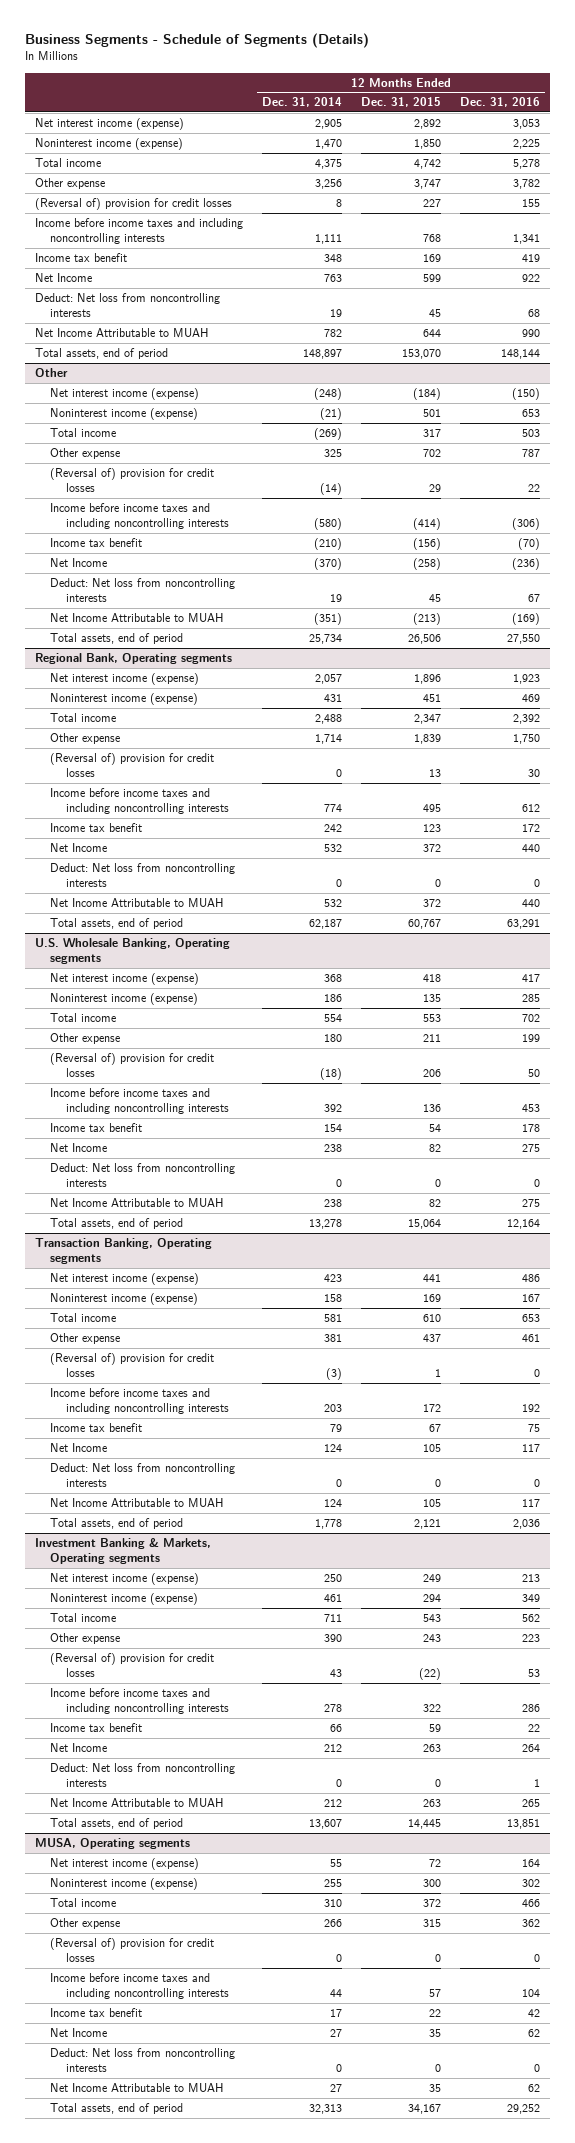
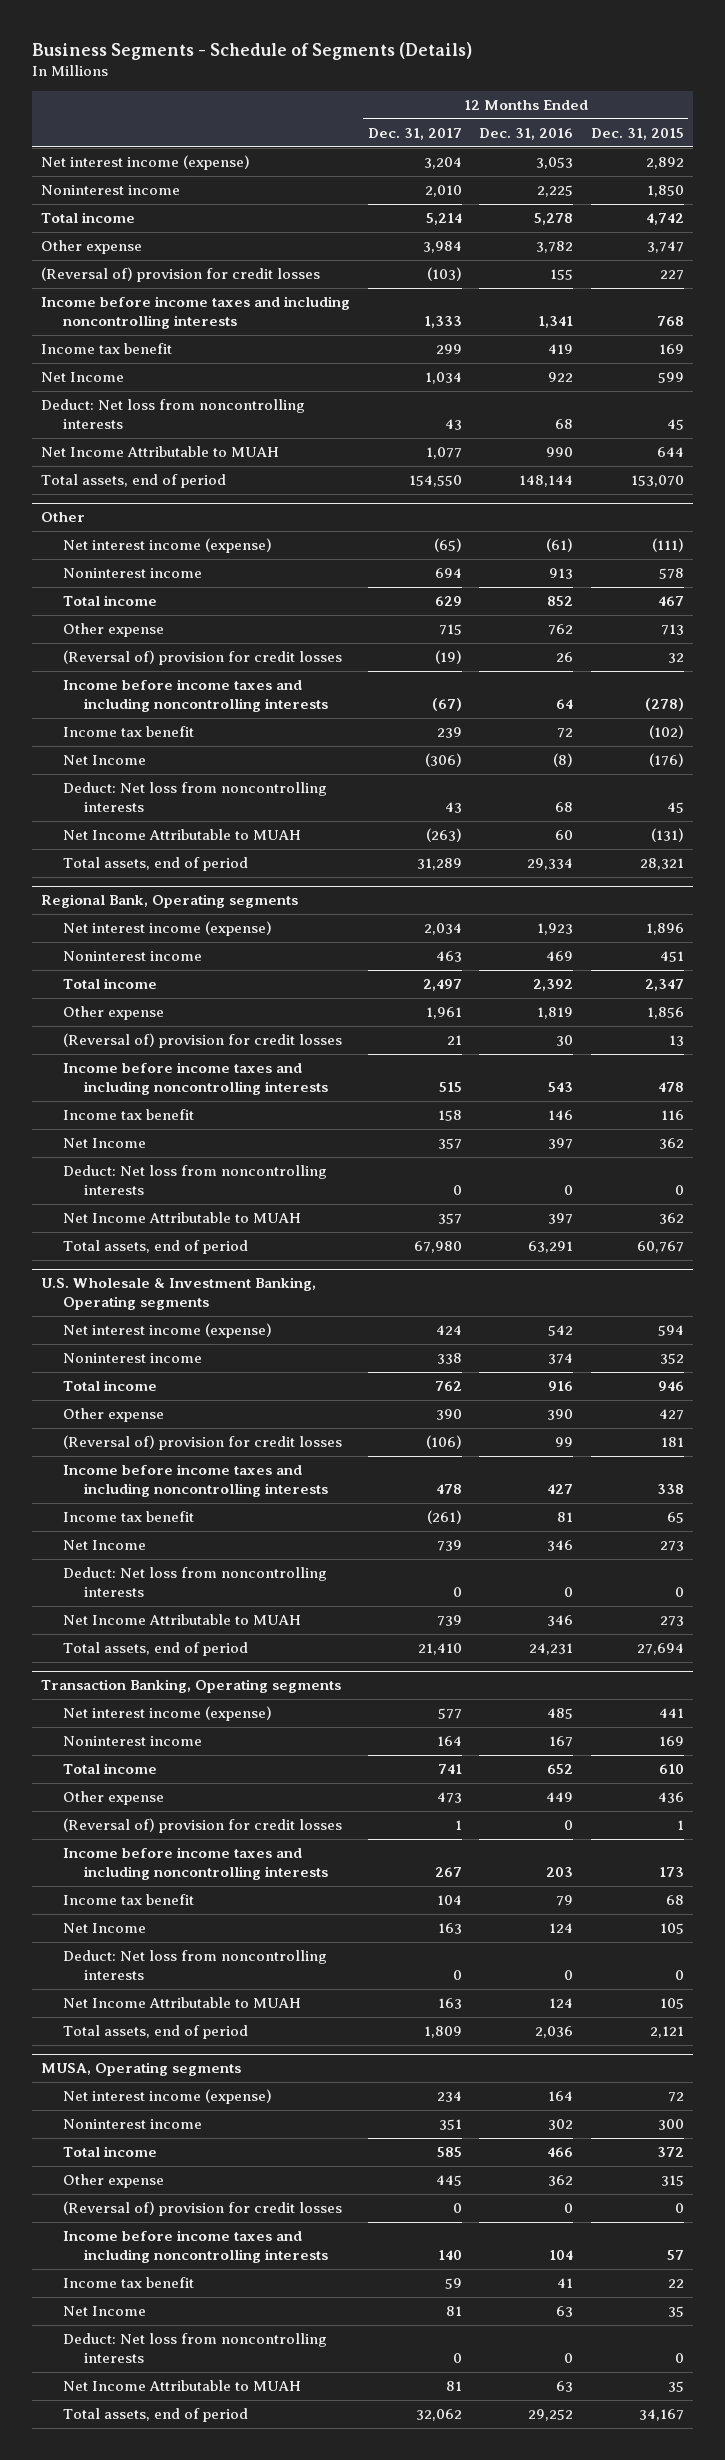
[261,97,342,108] Dec. 31, 2014 -> none
none -> [367,128,462,141] Dec. 31, 2017
[34,138,183,151] Noninterest income (expense) -> [41,185,181,196] Noninterest income
[413,388,442,401] (184) -> [651,538,684,553] (111)
[512,388,541,401] (150) -> [546,538,574,553] (61)
[50,408,199,421] Noninterest income (expense) -> [62,568,202,579] Noninterest income
[423,409,442,418] 501 -> [658,568,684,580] 578
[522,409,541,418] 653 -> [549,568,574,580] 913
[423,429,442,438] 317 -> [657,596,684,607] 467
[522,429,541,438] 503 -> [547,596,574,607] 852
[423,449,442,458] 702 -> [660,624,684,636] 713
[522,449,541,458] 787 -> [548,624,574,636] 762
[429,484,442,493] 29 -> [667,653,684,664] 32
[528,484,541,493] 22 -> [556,652,574,663] 26
[413,518,442,531] (414) -> [644,697,684,711] (278)
[512,518,541,531] (306) -> [556,698,574,709] 64
[413,538,442,551] (156) -> [648,725,684,740] (102)
[518,538,541,551] (70) -> [557,728,574,739] 72
[413,558,442,571] (258) -> [648,753,684,768] (176)
[512,558,541,571] (236) -> [553,753,574,768] (8)
[528,594,541,603] 67 -> [555,801,574,812] 68
[413,613,442,626] (213) -> [650,828,684,843] (131)
[512,613,541,626] (169) -> [555,830,574,841] 60
[408,634,442,645] 26,506 -> [639,858,684,871] 28,321
[507,634,541,645] 27,550 -> [527,858,574,871] 29,334
[50,693,199,706] Noninterest income (expense) -> [62,951,202,962] Noninterest income
[414,734,442,745] 1,839 -> [646,1007,684,1020] 1,856
[513,734,541,745] 1,750 -> [537,1007,574,1020] 1,819
[423,804,442,813] 495 -> [657,1081,684,1092] 478
[522,804,541,813] 612 -> [548,1081,574,1092] 543
[423,824,442,833] 123 -> [660,1110,684,1121] 116
[522,824,541,833] 172 -> [548,1110,574,1121] 146
[423,844,442,853] 372 -> [658,1138,684,1150] 362
[522,844,541,853] 440 -> [548,1138,574,1150] 397
[423,899,442,908] 372 -> [658,1213,684,1225] 362
[522,899,541,908] 440 -> [548,1213,574,1225] 397
[34,938,230,965] U.S. Wholesale Banking, Operating segments -> [41,1277,317,1310] U.S. Wholesale & Investment Banking, Operating segments
[423,974,442,983] 418 -> [657,1325,684,1337] 594
[522,974,541,983] 417 -> [548,1325,574,1337] 542
[50,993,199,1006] Noninterest income (expense) -> [62,1353,202,1364] Noninterest income
[423,994,442,1003] 135 -> [659,1353,684,1365] 352
[522,994,541,1003] 285 -> [548,1353,574,1365] 374
[423,1014,442,1023] 553 -> [657,1381,684,1392] 946
[522,1014,541,1023] 702 -> [548,1381,574,1392] 916
[423,1034,442,1043] 211 -> [658,1409,684,1421] 427
[522,1034,541,1043] 199 -> [547,1409,574,1421] 390
[423,1069,442,1078] 206 -> [660,1437,684,1448] 181
[528,1069,541,1078] 50 -> [555,1437,574,1448] 99
[423,1104,442,1113] 136 -> [656,1483,684,1494] 338
[522,1104,541,1113] 453 -> [547,1483,574,1494] 427
[429,1124,442,1133] 54 -> [666,1512,684,1524] 65
[522,1124,541,1133] 178 -> [557,1512,574,1523] 81
[429,1144,442,1153] 82 -> [659,1541,684,1552] 273
[522,1144,541,1153] 275 -> [547,1540,574,1552] 346
[429,1199,442,1208] 82 -> [659,1616,684,1627] 273
[522,1199,541,1208] 275 -> [547,1615,574,1627] 346
[408,1219,442,1230] 15,064 -> [636,1643,684,1656] 27,694
[507,1219,541,1230] 12,164 -> [529,1643,574,1656] 24,231
[522,1274,541,1283] 486 -> [547,1708,574,1720] 485
[50,1293,199,1306] Noninterest income (expense) -> [62,1736,202,1747] Noninterest income
[522,1314,541,1323] 653 -> [547,1764,574,1775] 652
[423,1334,442,1343] 437 -> [657,1792,684,1804] 436
[522,1334,541,1343] 461 -> [546,1792,574,1803] 449
[423,1404,442,1413] 172 -> [658,1866,684,1877] 173
[522,1404,541,1413] 192 -> [546,1866,574,1877] 203
[429,1424,442,1433] 67 -> [665,1895,684,1906] 68
[528,1424,541,1433] 75 -> [556,1895,574,1907] 79
[522,1444,541,1453] 117 -> [549,1923,574,1934] 124
[522,1499,541,1508] 117 -> [549,1998,574,2009] 124
[34,1538,211,1565] Investment Banking & Markets, Operating segments -> none
[50,1573,200,1586] Net interest income (expense) -> none
[50,1593,199,1606] Noninterest income (expense) -> none
[50,1613,117,1623] Total income -> none
[50,1633,121,1645] Other expense -> none
[50,1653,215,1678] (Reversal of) provision for credit losses -> none
[50,1688,230,1715] Income before income taxes and including noncontrolling interests -> none
[50,1723,143,1733] Income tax benefit -> none
[50,1743,108,1753] Net Income -> none
[50,1763,236,1788] Deduct: Net loss from noncontrolling interests -> none
[50,1798,225,1809] Net Income Attributable to MUAH -> none
[50,1818,184,1830] Total assets, end of period -> none
[50,1878,199,1891] Noninterest income (expense) -> [62,2119,202,2130] Noninterest income
[528,2009,541,2018] 42 -> [557,2278,574,2289] 41
[528,2029,541,2038] 62 -> [556,2306,574,2318] 63
[528,2084,541,2093] 62 -> [556,2381,574,2393] 63

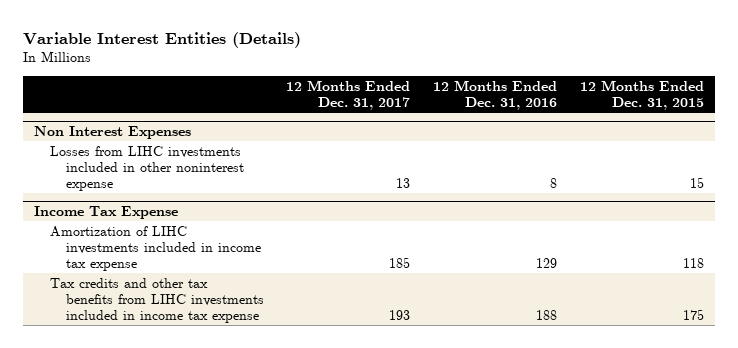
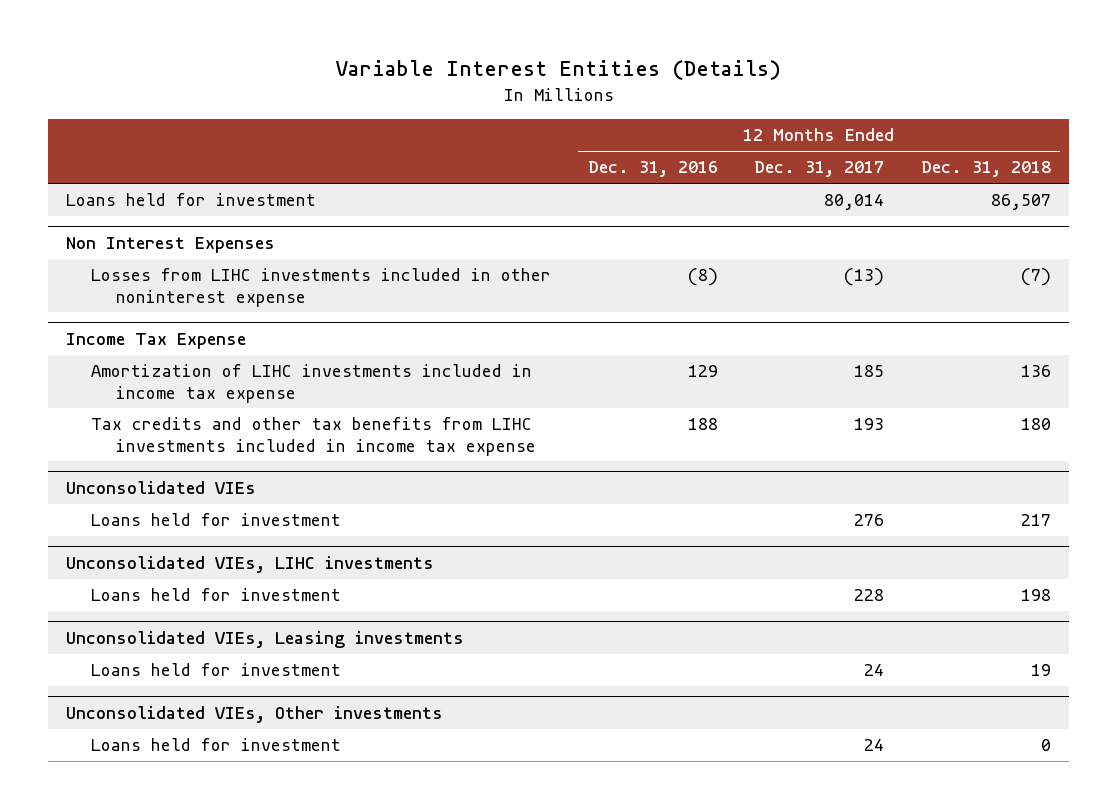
[579,79,704,110] 12 Months Ended Dec. 31, 2015 -> none
none -> [920,161,1051,178] Dec. 31, 2018
none -> [66,193,317,207] Loans held for investment
[396,177,411,188] 13 -> [844,268,885,287] (13)
[549,177,557,188] 8 -> [687,268,718,287] (8)
none -> [66,481,257,495] Unconsolidated VIEs
none -> [91,513,342,527] Loans held for investment
none -> [66,556,435,574] Unconsolidated VIEs, LIHC investments
none -> [91,588,342,602] Loans held for investment
none -> [66,631,465,649] Unconsolidated VIEs, Leasing investments
none -> [91,663,342,677] Loans held for investment
none -> [66,706,444,724] Unconsolidated VIEs, Other investments
none -> [91,738,342,752] Loans held for investment

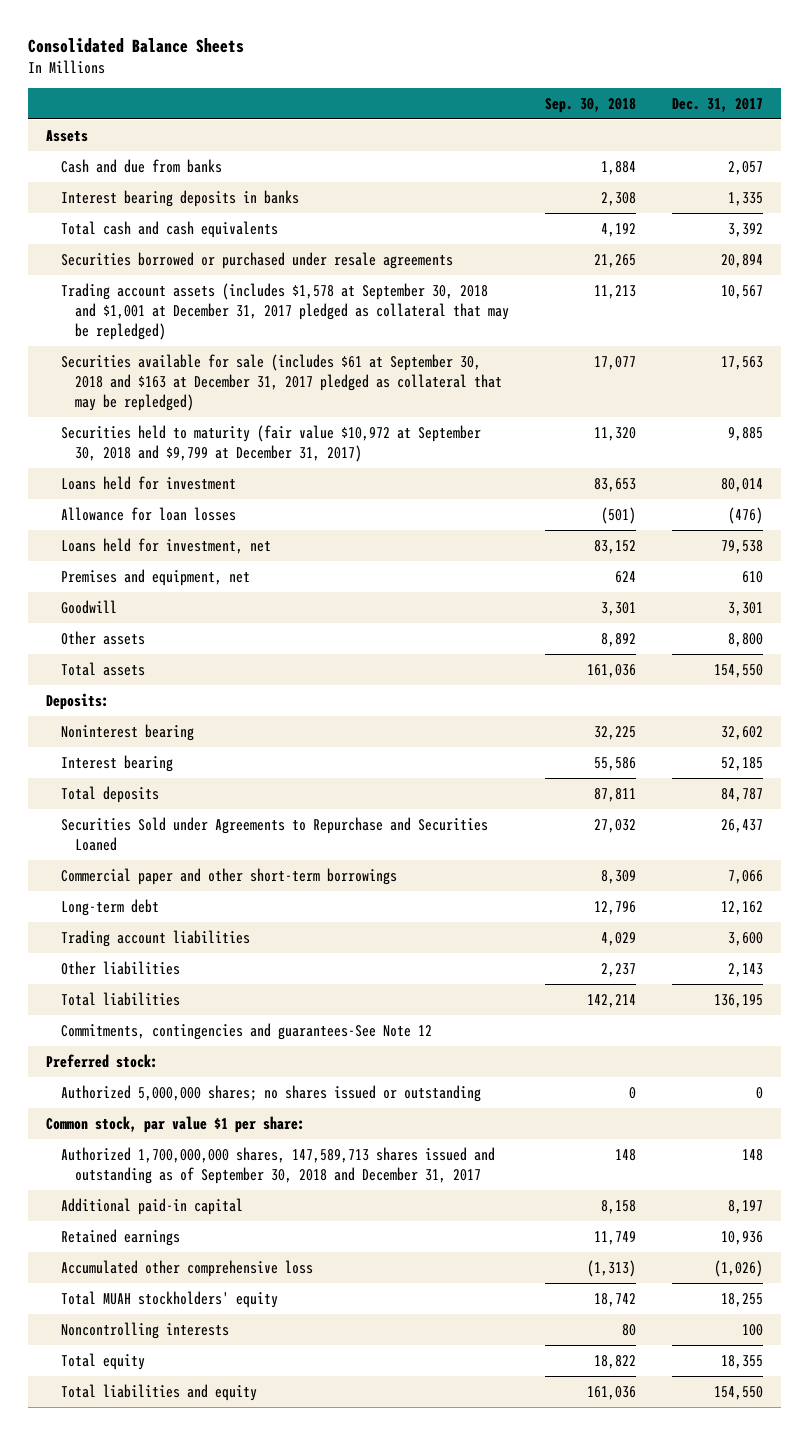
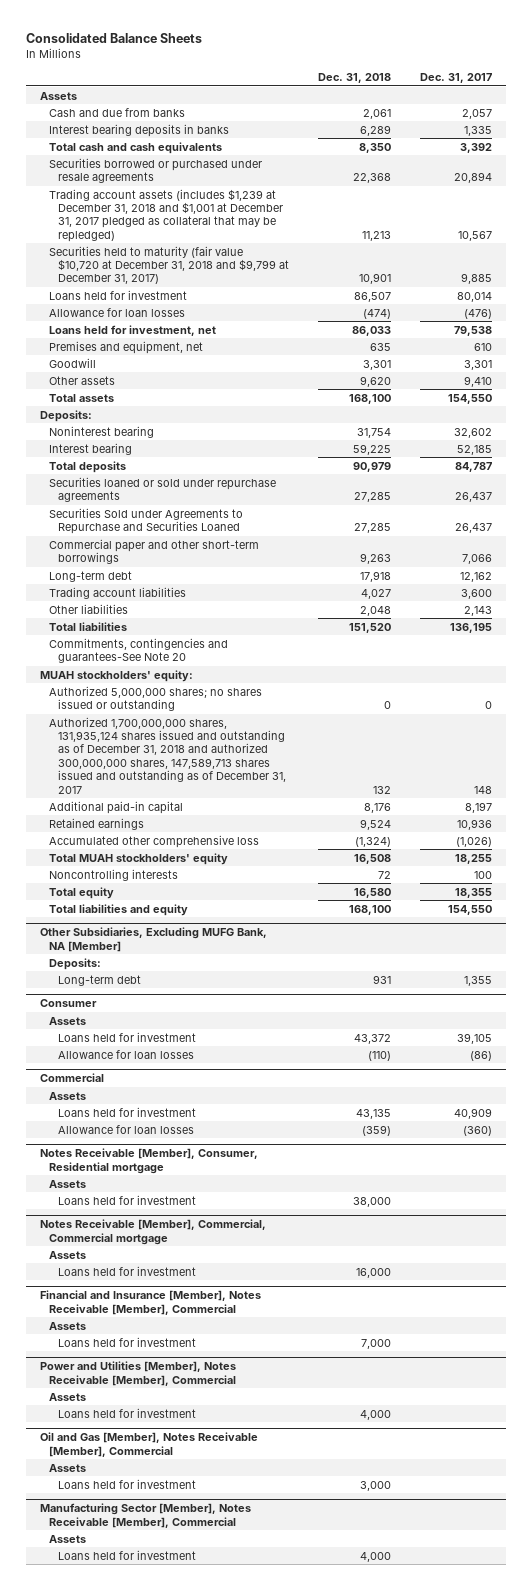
[545,97,637,113] Sep. 30, 2018 -> none
none -> [317,73,391,84] Dec. 31, 2018
[60,353,503,411] Securities available for sale (includes $61 at September 30, 2018 and $163 at December 31, 2017 pledged as collateral that may be repledged) -> none
[60,282,510,340] Trading account assets (includes $1,578 at September 30, 2018 and $1,001 at December 31, 2017 pledged as collateral that may be repledged) -> [49,188,283,242] Trading account assets (includes $1,239 at December 31, 2018 and $1,001 at December 31, 2017 pledged as collateral that may be repledged)
[60,424,481,462] Securities held to maturity (fair value $10,972 at September 30, 2018 and $9,799 at December 31, 2017) -> [49,245,289,285] Securities held to maturity (fair value $10,720 at December 31, 2018 and $9,799 at December 31, 2017)
[727,632,763,647] 8,800 -> [463,375,492,387] 9,410
none -> [49,476,277,503] Securities loaned or sold under repurchase agreements
[45,1053,158,1068] Preferred stock: -> none
[60,1022,432,1040] Commitments, contingencies and guarantees-See Note 12 -> [49,637,229,664] Commitments, contingencies and guarantees-See Note 20
none -> [40,669,194,682] MUAH stockholders' equity:
[45,1115,305,1133] Common stock, par value $1 per share: -> none
[60,1146,495,1184] Authorized 1,700,000,000 shares, 147,589,713 shares issued and outstanding as of September 30, 2018 and December 31, 2017 -> [49,716,286,794] Authorized 1,700,000,000 shares, 131,935,124 shares issued and outstanding as of December 31, 2018 and authorized 300,000,000 shares, 147,589,713 shares issued and outstanding as of December 31, 2017
none -> [40,927,268,952] Other Subsidiaries, Excluding MUFG Bank, NA [Member]
none -> [49,957,102,970] Deposits:
none -> [57,974,141,986] Long-term debt
none -> [40,999,98,1008] Consumer
none -> [49,1016,87,1025] Assets
none -> [57,1031,196,1042] Loans held for investment
none -> [57,1049,194,1059] Allowance for loan losses
none -> [40,1073,105,1083] Commercial
none -> [49,1091,87,1100] Assets
none -> [57,1106,196,1117] Loans held for investment
none -> [57,1124,194,1134] Allowance for loan losses
none -> [40,1148,259,1174] Notes Receivable [Member], Consumer, Residential mortgage
none -> [49,1179,87,1188] Assets
none -> [57,1194,196,1205] Loans held for investment
none -> [40,1219,267,1245] Notes Receivable [Member], Commercial, Commercial mortgage
none -> [49,1250,87,1259] Assets
none -> [57,1265,196,1276] Loans held for investment
none -> [40,1290,262,1315] Financial and Insurance [Member], Notes Receivable [Member], Commercial
none -> [49,1321,87,1330] Assets
none -> [57,1336,196,1347] Loans held for investment
none -> [40,1361,237,1386] Power and Utilities [Member], Notes Receivable [Member], Commercial
none -> [49,1392,87,1401] Assets
none -> [57,1407,196,1418] Loans held for investment
none -> [40,1432,259,1457] Oil and Gas [Member], Notes Receivable [Member], Commercial
none -> [49,1463,87,1472] Assets
none -> [57,1478,196,1489] Loans held for investment
none -> [40,1503,252,1528] Manufacturing Sector [Member], Notes Receivable [Member], Commercial
none -> [49,1534,87,1543] Assets
none -> [57,1549,196,1560] Loans held for investment

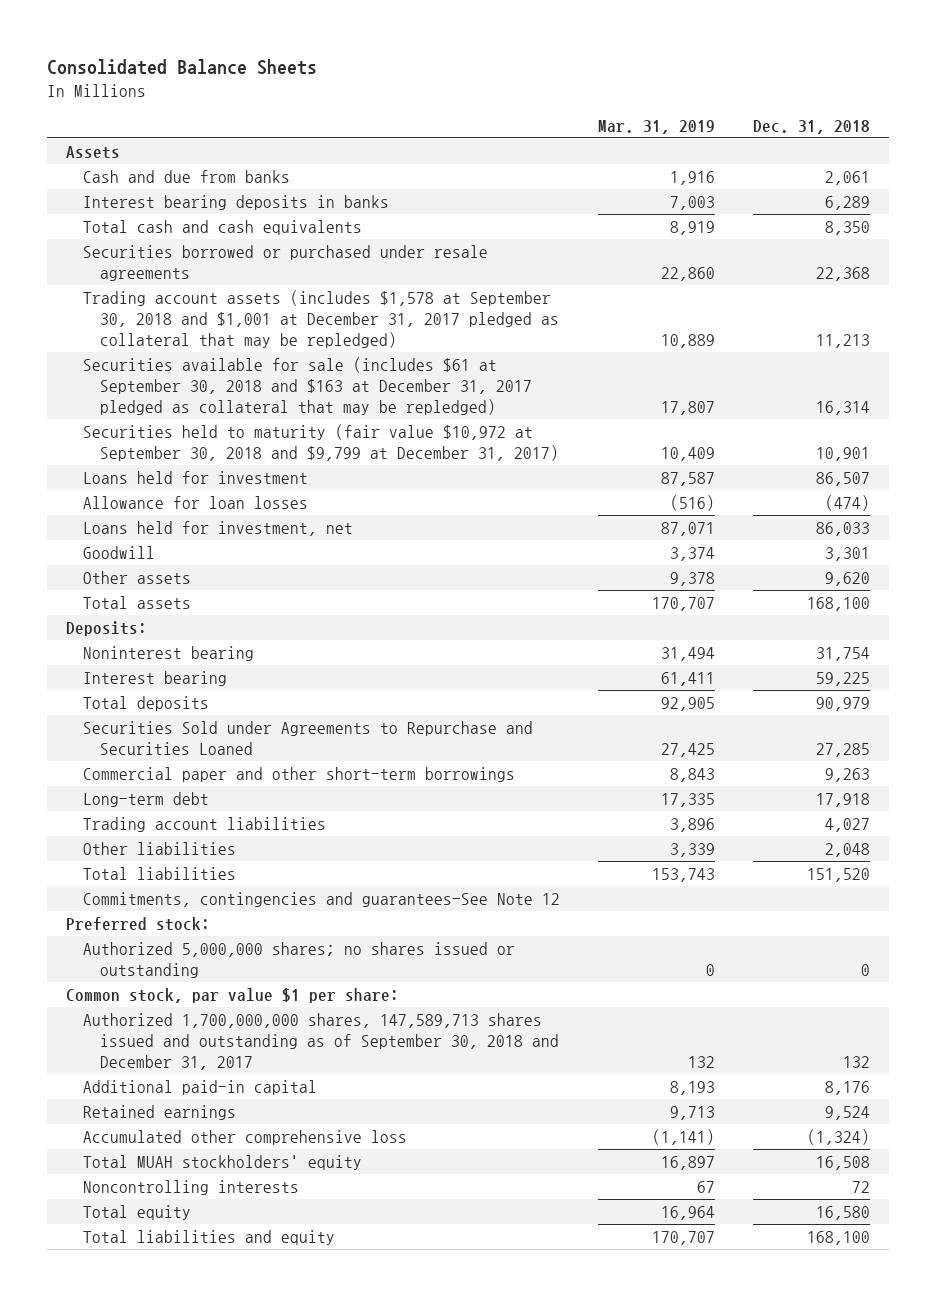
[419,73,492,84] Dec. 31, 2017 -> none
none -> [597,119,715,134] Mar. 31, 2019
[49,188,283,242] Trading account assets (includes $1,239 at December 31, 2018 and $1,001 at December 31, 2017 pledged as collateral that may be repledged) -> [82,289,559,349] Trading account assets (includes $1,578 at September 30, 2018 and $1,001 at December 31, 2017 pledged as collateral that may be repledged)
none -> [82,356,532,416] Securities available for sale (includes $61 at September 30, 2018 and $163 at December 31, 2017 pledged as collateral that may be repledged)
[49,245,289,285] Securities held to maturity (fair value $10,720 at December 31, 2018 and $9,799 at December 31, 2017) -> [82,423,559,461] Securities held to maturity (fair value $10,972 at September 30, 2018 and $9,799 at December 31, 2017)
[49,340,204,354] Premises and equipment, net -> none
[49,476,277,503] Securities loaned or sold under repurchase agreements -> none
[40,669,194,682] MUAH stockholders' equity: -> none
[49,637,229,664] Commitments, contingencies and guarantees-See Note 20 -> [82,891,560,907] Commitments, contingencies and guarantees-See Note 12
none -> [65,916,210,931] Preferred stock:
none -> [65,987,399,1003] Common stock, par value $1 per share:
[49,716,286,794] Authorized 1,700,000,000 shares, 131,935,124 shares issued and outstanding as of December 31, 2018 and authorized 300,000,000 shares, 147,589,713 shares issued and outstanding as of December 31, 2017 -> [82,1012,559,1071] Authorized 1,700,000,000 shares, 147,589,713 shares issued and outstanding as of September 30, 2018 and December 31, 2017
[40,927,268,952] Other Subsidiaries, Excluding MUFG Bank, NA [Member] -> none
[49,957,102,970] Deposits: -> none
[57,974,141,986] Long-term debt -> none
[40,999,98,1008] Consumer -> none
[49,1016,87,1025] Assets -> none
[57,1031,196,1042] Loans held for investment -> none
[57,1049,194,1059] Allowance for loan losses -> none
[40,1073,105,1083] Commercial -> none
[49,1091,87,1100] Assets -> none
[57,1106,196,1117] Loans held for investment -> none
[57,1124,194,1134] Allowance for loan losses -> none
[40,1148,259,1174] Notes Receivable [Member], Consumer, Residential mortgage -> none
[49,1179,87,1188] Assets -> none
[57,1194,196,1205] Loans held for investment -> none
[40,1219,267,1245] Notes Receivable [Member], Commercial, Commercial mortgage -> none
[49,1250,87,1259] Assets -> none
[57,1265,196,1276] Loans held for investment -> none
[40,1290,262,1315] Financial and Insurance [Member], Notes Receivable [Member], Commercial -> none
[49,1321,87,1330] Assets -> none
[57,1336,196,1347] Loans held for investment -> none
[40,1361,237,1386] Power and Utilities [Member], Notes Receivable [Member], Commercial -> none
[49,1392,87,1401] Assets -> none
[57,1407,196,1418] Loans held for investment -> none
[40,1432,259,1457] Oil and Gas [Member], Notes Receivable [Member], Commercial -> none
[49,1463,87,1472] Assets -> none
[57,1478,196,1489] Loans held for investment -> none
[40,1503,252,1528] Manufacturing Sector [Member], Notes Receivable [Member], Commercial -> none
[49,1534,87,1543] Assets -> none
[57,1549,196,1560] Loans held for investment -> none

